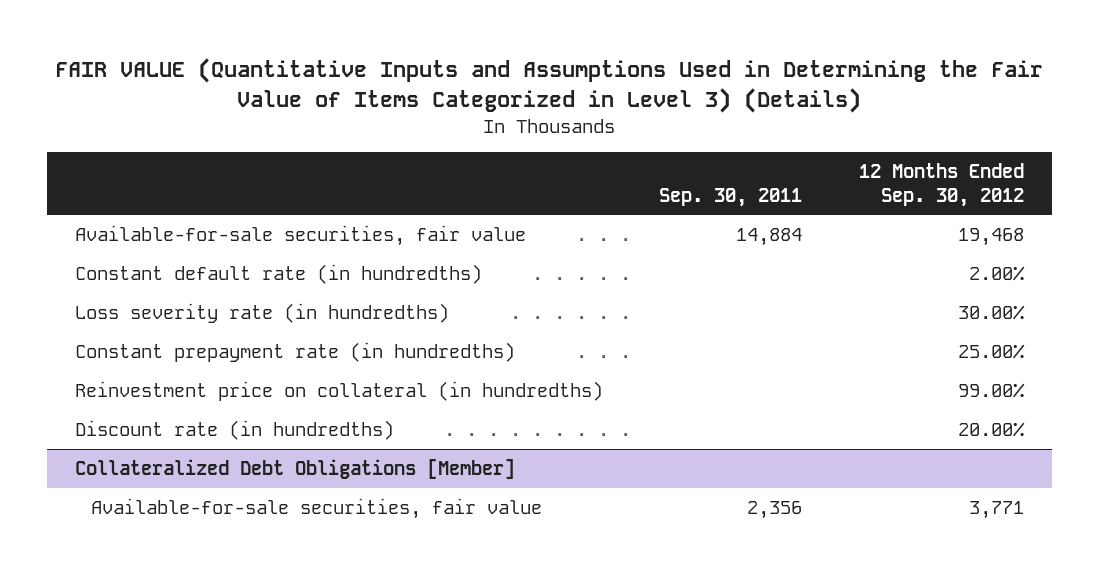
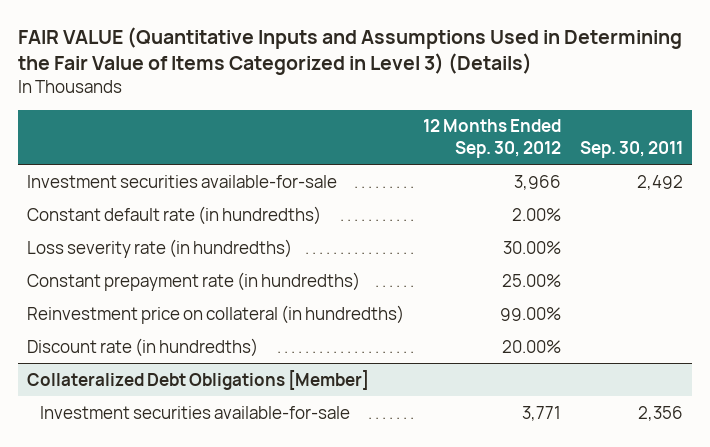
[75,224,527,246] Available-for-sale securities, fair value -> [27,174,338,188] Investment securities available-for-sale
[736,227,803,246] 14,884 -> [636,174,683,190] 2,492
[957,227,1024,246] 19,468 -> [514,174,562,190] 3,966
[90,497,542,519] Available-for-sale securities, fair value -> [40,405,351,419] Investment securities available-for-sale

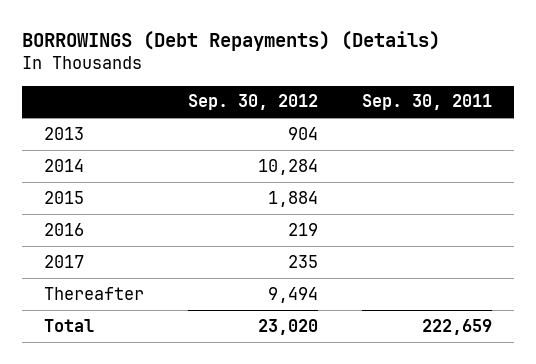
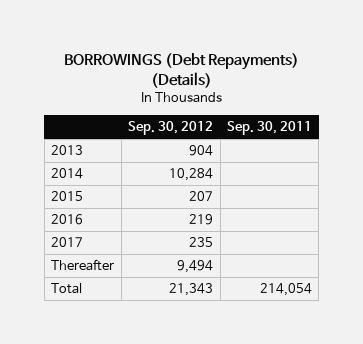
[267,190,318,207] 1,884 -> [189,191,214,202] 207
[257,318,318,335] 23,020 -> [169,283,214,297] 21,343
[421,318,492,335] 222,659 -> [259,283,312,297] 214,054

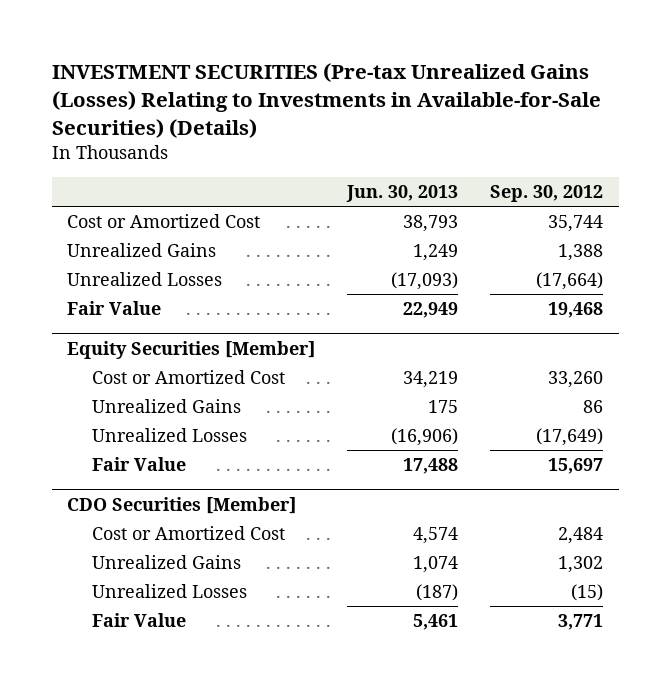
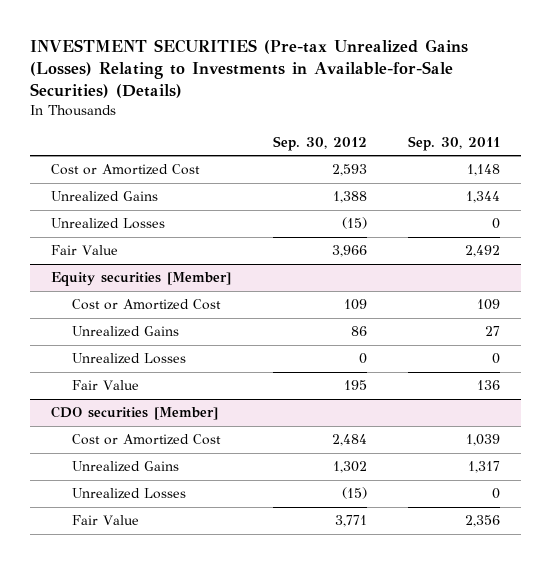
[346,185,459,203] Jun. 30, 2013 -> none
none -> [408,135,501,151] Sep. 30, 2011
[548,215,604,233] 35,744 -> [331,164,367,177] 2,593
[536,272,604,291] (17,664) -> [341,217,367,230] (15)
[548,302,604,319] 19,468 -> [331,245,367,258] 3,966
[67,340,316,359] Equity Securities [Member] -> [50,272,231,287] Equity securities [Member]
[548,371,604,389] 33,260 -> [343,299,367,311] 109
[536,428,604,447] (17,649) -> [358,353,367,365] 0
[548,458,604,475] 15,697 -> [343,380,367,391] 195
[67,496,297,514] CDO Securities [Member] -> [50,406,218,421] CDO securities [Member]

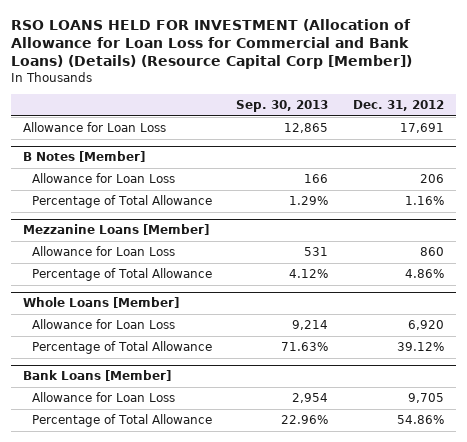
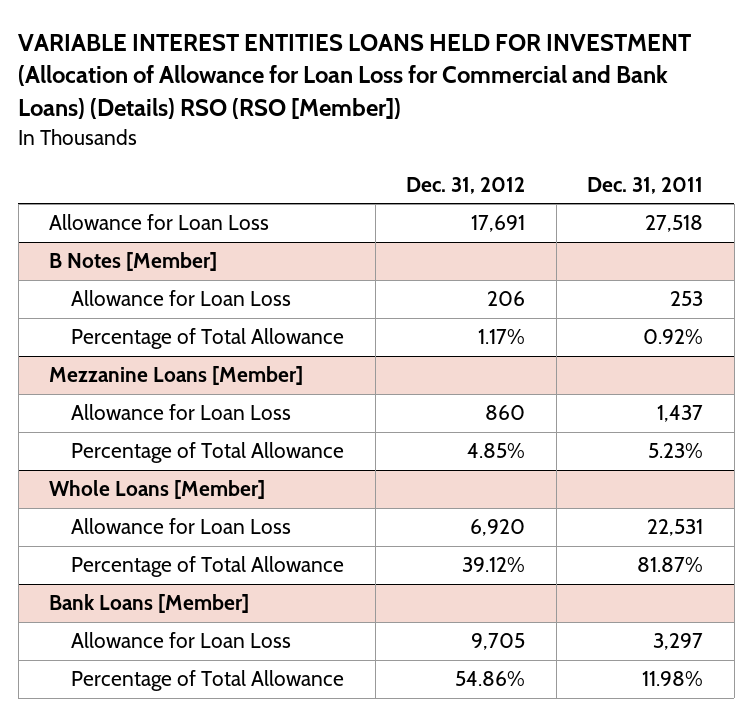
[11,18,413,70] RSO LOANS HELD FOR INVESTMENT (Allocation of Allowance for Loan Loss for Commercial and Bank Loans) (Details) (Resource Capital Corp [Member]) -> [18,33,692,120] VARIABLE INTEREST ENTITIES LOANS HELD FOR INVESTMENT (Allocation of Allowance for Loan Loss for Commercial and Bank Loans) (Details) RSO (RSO [Member])
[236,100,329,113] Sep. 30, 2013 -> none
none -> [587,176,704,194] Dec. 31, 2011
[404,196,444,206] 1.16% -> [478,329,526,345] 1.17%
[404,269,444,279] 4.86% -> [467,443,526,459] 4.85%

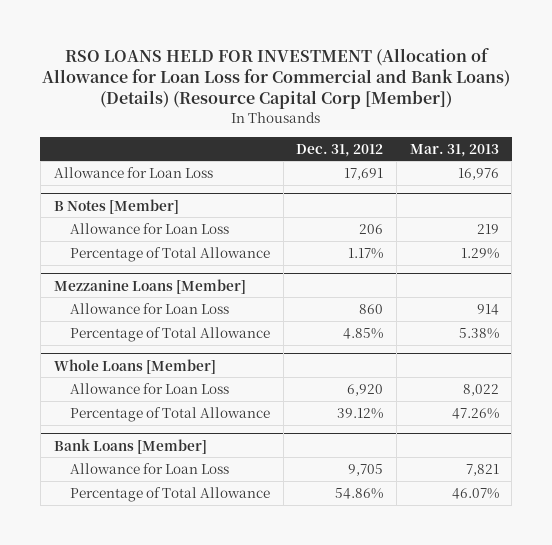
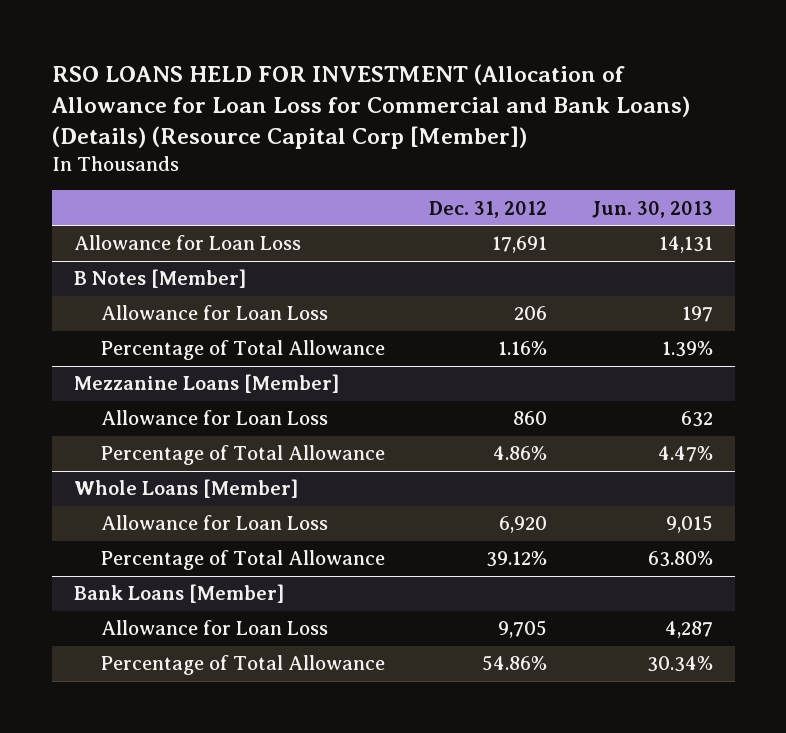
[409,143,499,157] Mar. 31, 2013 -> none
none -> [591,200,713,218] Jun. 30, 2013
[348,247,384,259] 1.17% -> [498,341,548,356] 1.16%
[343,327,384,339] 4.85% -> [493,446,548,461] 4.86%

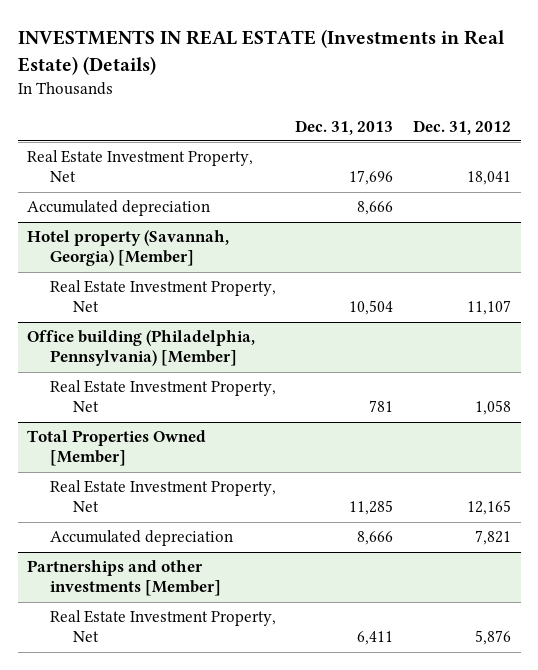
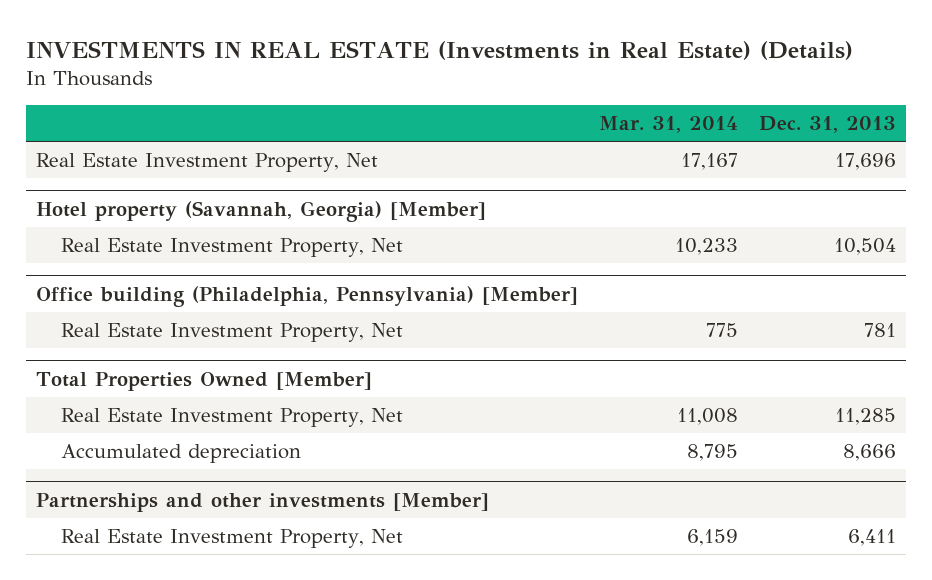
[412,119,511,135] Dec. 31, 2012 -> none
none -> [598,116,738,134] Mar. 31, 2014
[27,200,211,217] Accumulated depreciation -> none

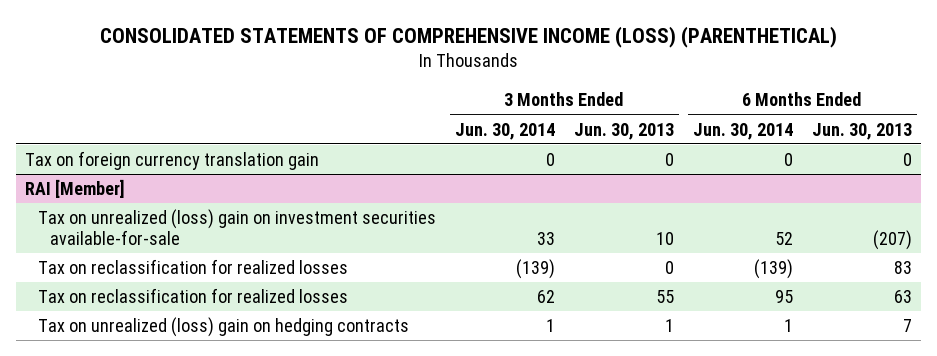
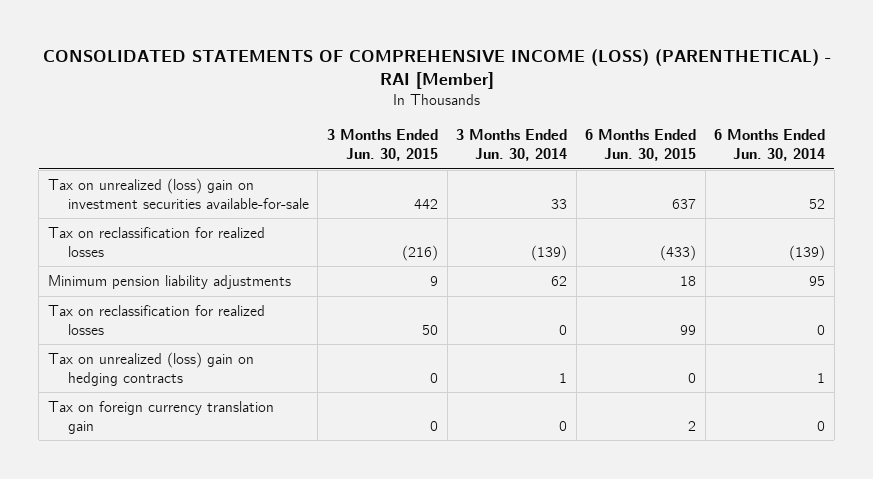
[99,26,837,49] CONSOLIDATED STATEMENTS OF COMPREHENSIVE INCOME (LOSS) (PARENTHETICAL) -> [42,49,831,90] CONSOLIDATED STATEMENTS OF COMPREHENSIVE INCOME (LOSS) (PARENTHETICAL) - RAI [Member]
[573,122,674,140] Jun. 30, 2013 -> none
[811,122,912,140] Jun. 30, 2013 -> none
none -> [326,129,438,161] 3 Months Ended Jun. 30, 2015
none -> [585,129,697,161] 6 Months Ended Jun. 30, 2015
[25,179,126,199] RAI [Member] -> none
none -> [47,275,291,290] Minimum pension liability adjustments
[536,290,555,304] 62 -> [559,324,568,335] 0
[774,290,793,304] 95 -> [817,324,826,335] 0
[25,151,320,171] Tax on foreign currency translation gain -> [47,401,274,434] Tax on foreign currency translation gain

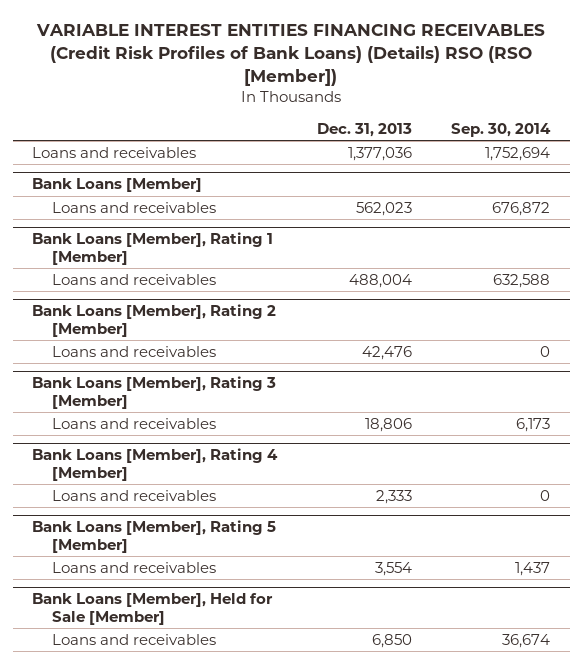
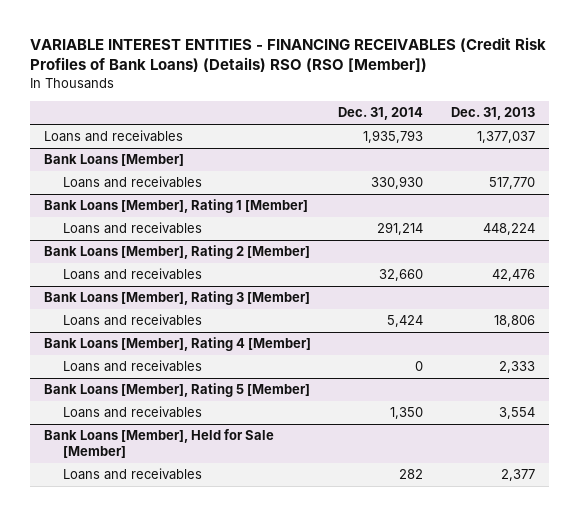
[36,23,546,87] VARIABLE INTEREST ENTITIES FINANCING RECEIVABLES (Credit Risk Profiles of Bank Loans) (Details) RSO (RSO [Member]) -> [29,36,546,73] VARIABLE INTEREST ENTITIES - FINANCING RECEIVABLES (Credit Risk Profiles of Bank Loans) (Details) RSO (RSO [Member])
[451,122,552,137] Sep. 30, 2014 -> none
none -> [338,107,424,121] Dec. 31, 2014
[347,146,412,161] 1,377,036 -> [477,131,536,144] 1,377,037
[355,201,412,216] 562,023 -> [489,177,536,190] 517,770
[348,273,412,288] 488,004 -> [483,223,536,236] 448,224
[371,633,412,648] 6,850 -> [501,469,536,482] 2,377

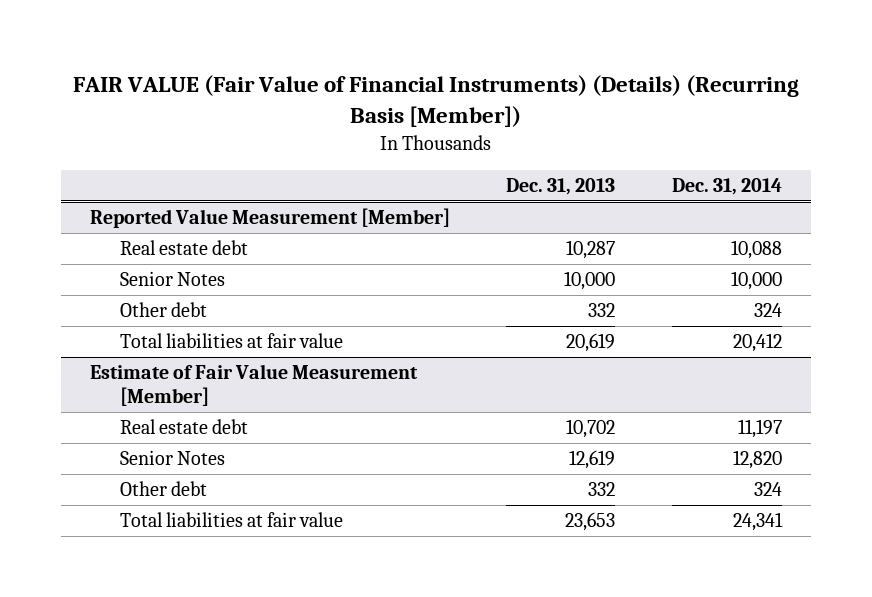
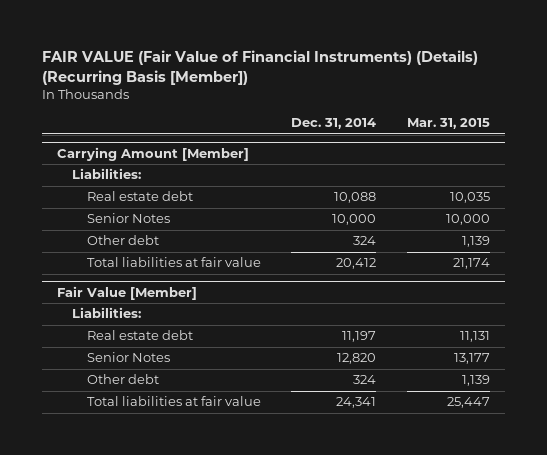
[506,178,616,196] Dec. 31, 2013 -> none
none -> [406,118,490,130] Mar. 31, 2015
[89,208,450,229] Reported Value Measurement [Member] -> [57,147,250,162] Carrying Amount [Member]
none -> [72,168,142,180] Liabilities:
[89,364,418,406] Estimate of Fair Value Measurement [Member] -> [57,286,198,301] Fair Value [Member]
none -> [72,307,142,319] Liabilities:

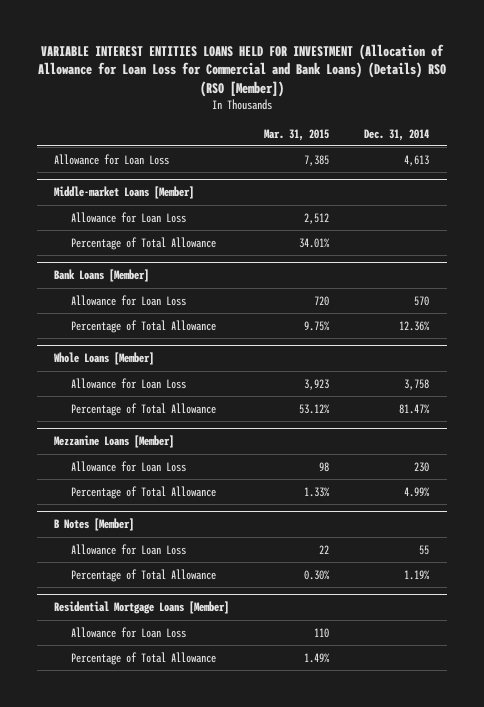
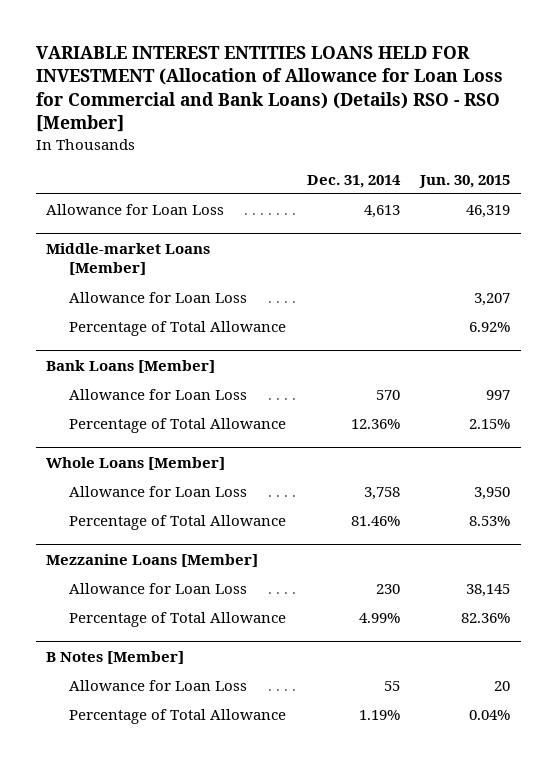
[37,43,446,97] VARIABLE INTEREST ENTITIES LOANS HELD FOR INVESTMENT (Allocation of Allowance for Loan Loss for Commercial and Bank Loans) (Details) RSO (RSO [Member]) -> [35,45,503,133] VARIABLE INTEREST ENTITIES LOANS HELD FOR INVESTMENT (Allocation of Allowance for Loan Loss for Commercial and Bank Loans) (Details) RSO - RSO [Member]
[264,128,330,141] Mar. 31, 2015 -> none
none -> [419,174,511,188] Jun. 30, 2015
[399,403,431,414] 81.47% -> [350,516,400,527] 81.46%
[54,601,230,615] Residential Mortgage Loans [Member] -> none
[70,626,186,638] Allowance for Loan Loss -> none
[70,651,216,665] Percentage of Total Allowance -> none

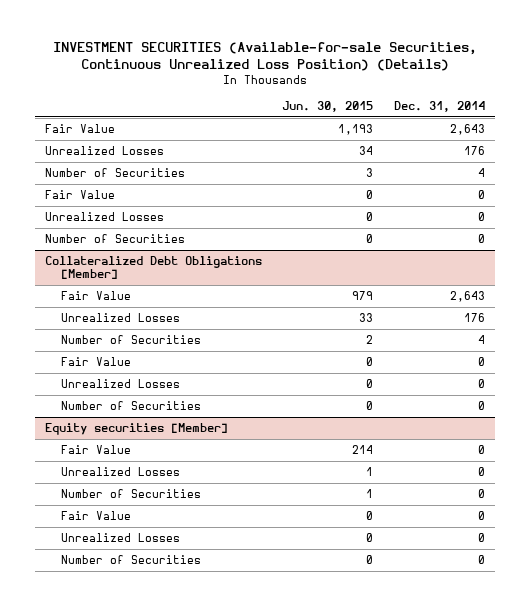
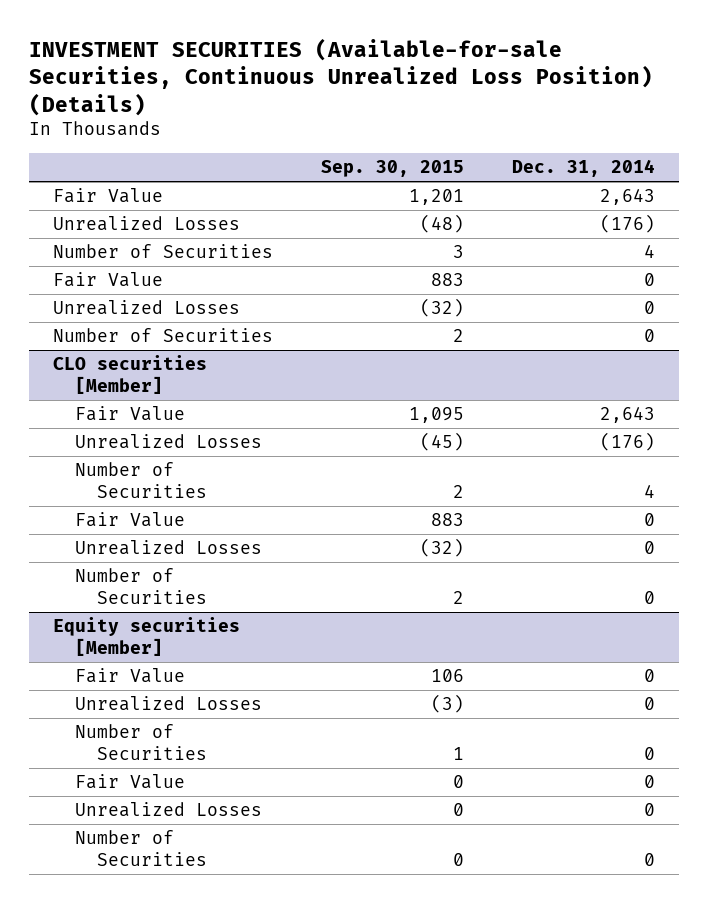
[282,101,374,113] Jun. 30, 2015 -> none
none -> [321,160,465,178] Sep. 30, 2015
[463,146,485,156] 176 -> [599,214,655,234] (176)
[45,256,263,280] Collateralized Debt Obligations [Member] -> [53,355,208,394] CLO securities [Member]
[463,313,485,323] 176 -> [599,432,655,452] (176)

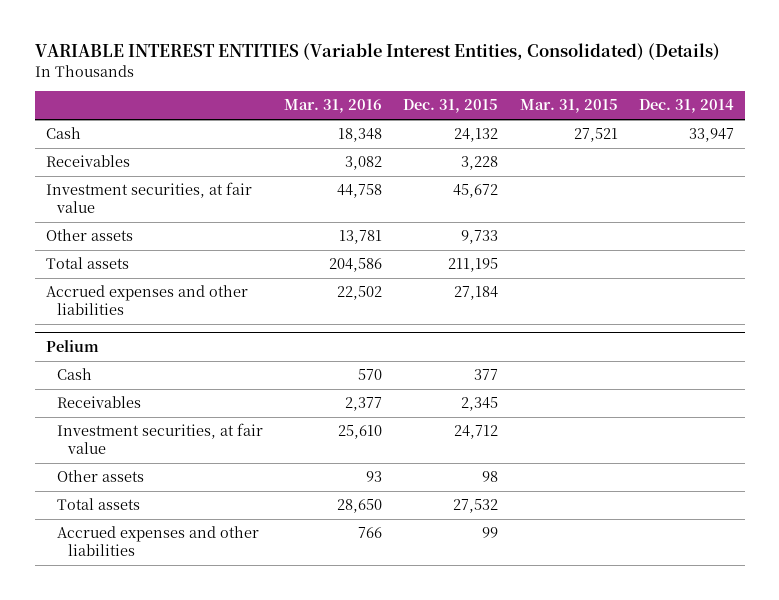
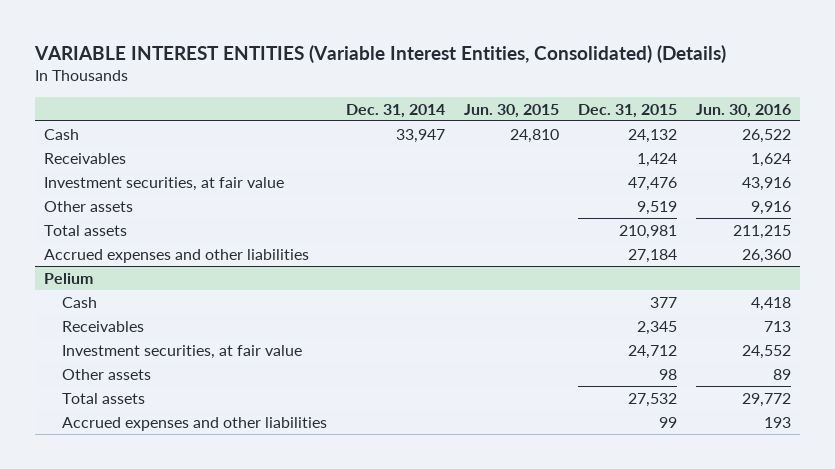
[284,99,383,114] Mar. 31, 2016 -> none
[519,99,618,114] Mar. 31, 2015 -> none
none -> [463,103,559,118] Jun. 30, 2015
none -> [695,103,791,118] Jun. 30, 2016
[461,156,499,171] 3,228 -> [636,152,677,167] 1,424
[453,184,499,199] 45,672 -> [627,176,677,191] 47,476
[461,230,499,245] 9,733 -> [636,200,677,215] 9,519
[448,258,499,273] 211,195 -> [618,224,677,239] 210,981

